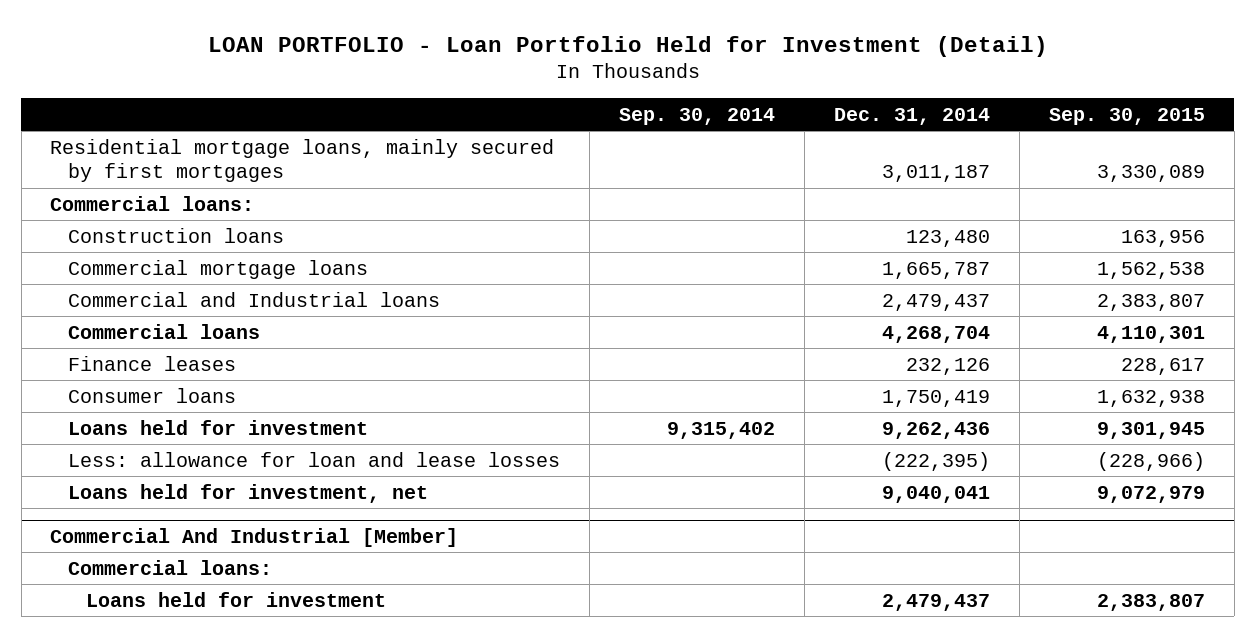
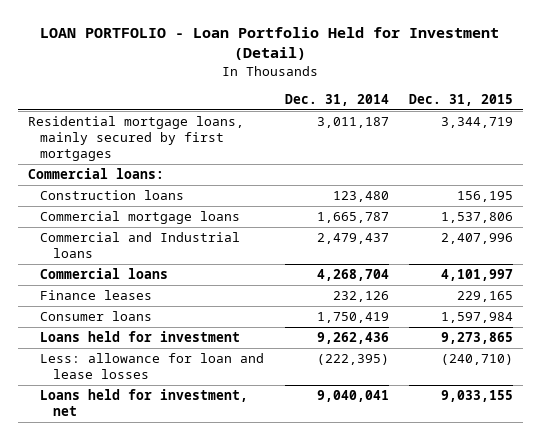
[619,107,776,125] Sep. 30, 2014 -> none
[1048,107,1205,125] Sep. 30, 2015 -> none
none -> [408,94,513,107] Dec. 31, 2015
[50,527,459,547] Commercial And Industrial [Member] -> none
[68,559,273,575] Commercial loans: -> none
[86,591,387,607] Loans held for investment -> none

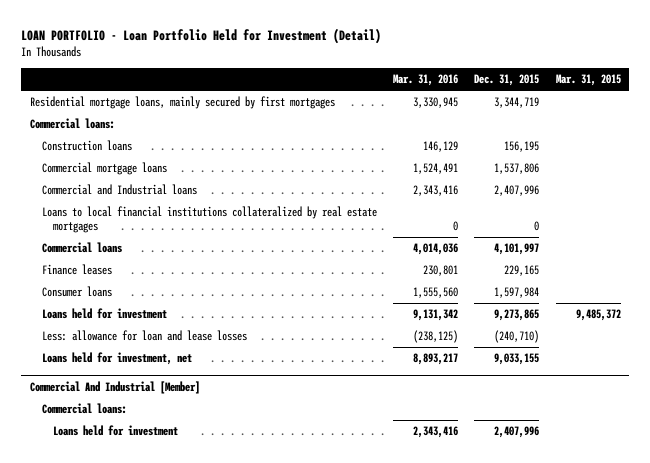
[284,94,389,107] Dec. 31, 2014 -> none
none -> [392,74,458,87] Mar. 31, 2016
none -> [555,74,621,87] Mar. 31, 2015
none -> [41,206,377,234] Loans to local financial institutions collateralized by real estate mortgages
none -> [29,381,200,395] Commercial And Industrial [Member]
none -> [41,403,127,415] Commercial loans:
none -> [53,425,179,437] Loans held for investment

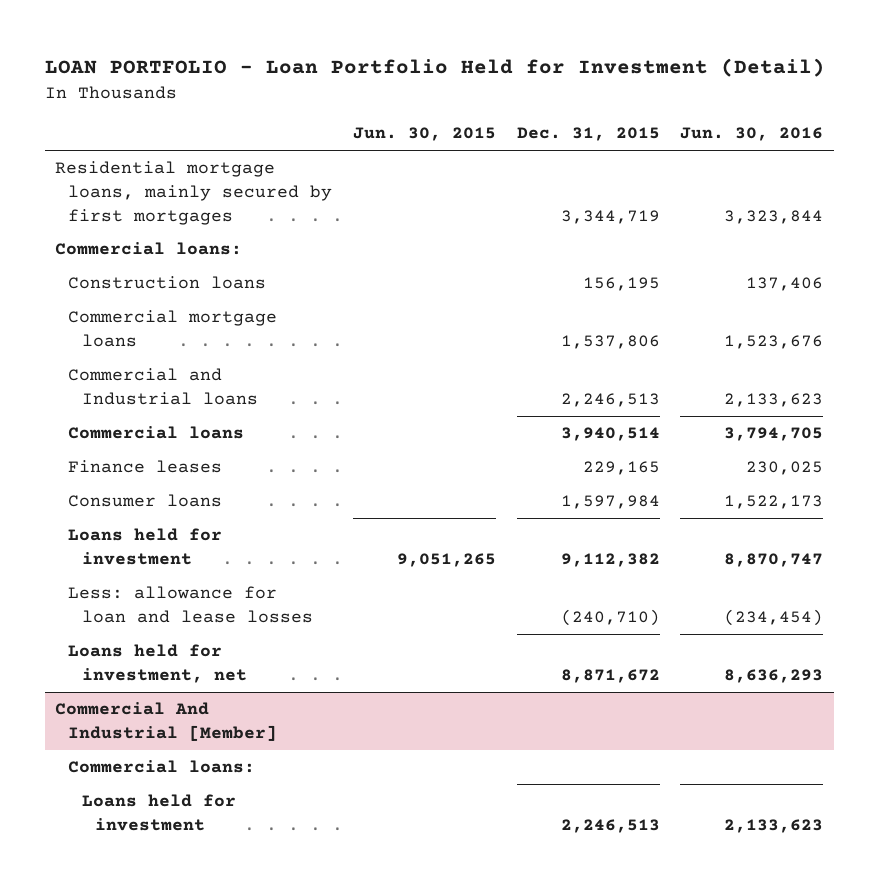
[392,74,458,87] Mar. 31, 2016 -> none
[555,74,621,87] Mar. 31, 2015 -> none
none -> [353,127,497,142] Jun. 30, 2015
none -> [680,127,824,142] Jun. 30, 2016
[41,206,377,234] Loans to local financial institutions collateralized by real estate mortgages -> none
[494,185,540,197] 2,407,996 -> [560,392,660,407] 2,246,513
[494,243,540,256] 4,101,997 -> [560,427,660,442] 3,940,514
[494,309,540,322] 9,273,865 -> [560,552,660,567] 9,112,382
[494,353,540,366] 9,033,155 -> [560,668,660,683] 8,871,672
[494,426,540,439] 2,407,996 -> [560,818,660,833] 2,246,513

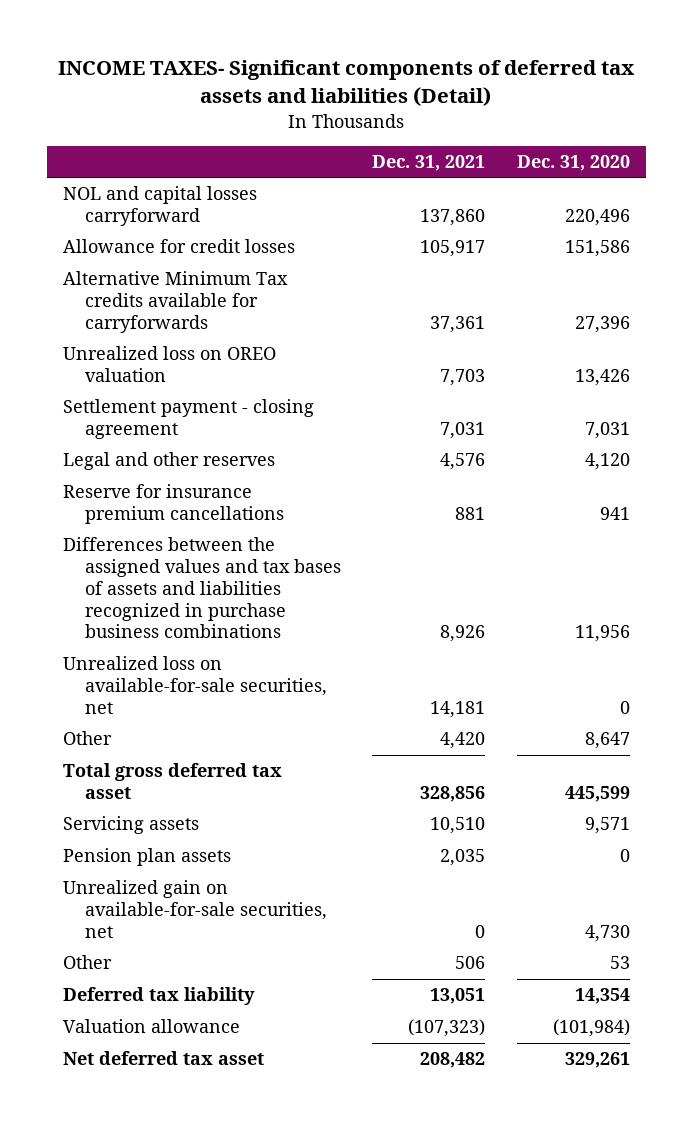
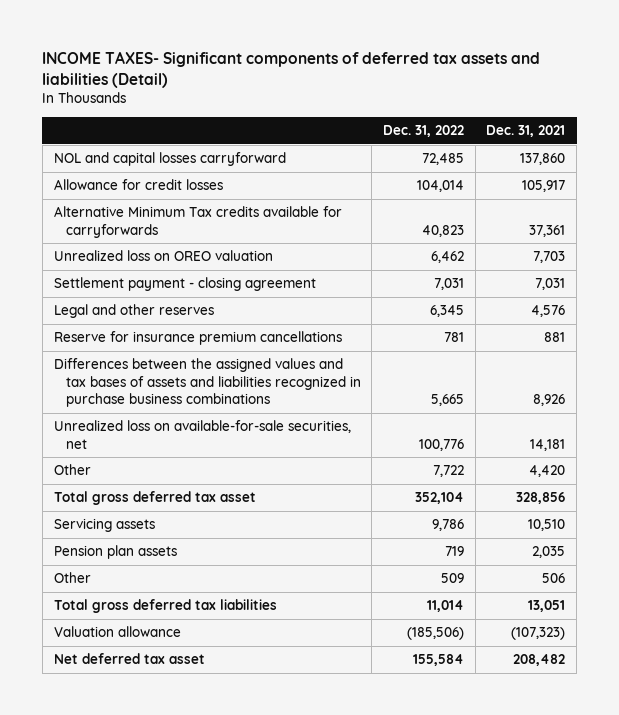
[516,154,630,171] Dec. 31, 2020 -> none
none -> [383,125,465,138] Dec. 31, 2022
[63,880,328,938] Unrealized gain on available-for-sale securities, net -> none
[63,987,256,1006] Deferred tax liability -> [53,599,277,614] Total gross deferred tax liabilities

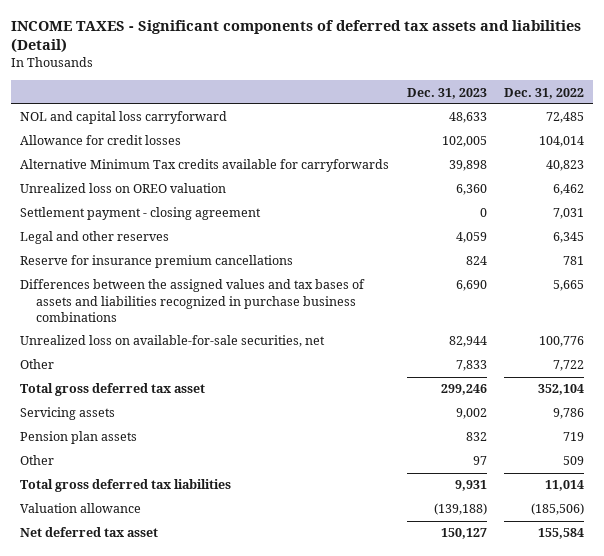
[42,50,541,88] INCOME TAXES- Significant components of deferred tax assets and liabilities (Detail) -> [11,19,582,54] INCOME TAXES - Significant components of deferred tax assets and liabilities (Detail)
[486,125,566,138] Dec. 31, 2021 -> none
none -> [406,87,487,99] Dec. 31, 2023
[53,152,286,167] NOL and capital losses carryforward -> [20,111,228,125] NOL and capital loss carryforward

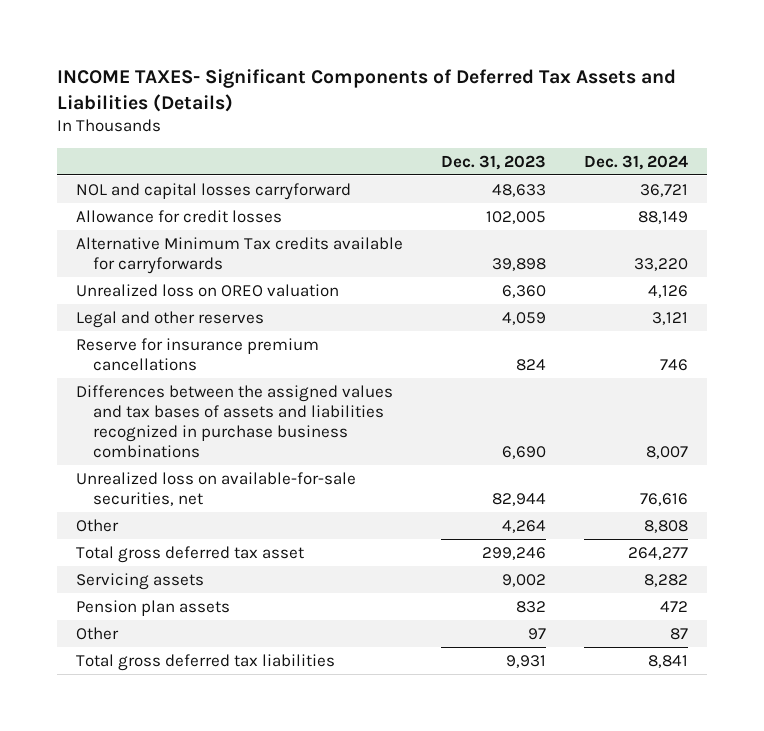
[11,19,582,54] INCOME TAXES - Significant components of deferred tax assets and liabilities (Detail) -> [56,68,676,112] INCOME TAXES- Significant Components of Deferred Tax Assets and Liabilities (Details)
[504,87,585,99] Dec. 31, 2022 -> none
none -> [583,154,688,170] Dec. 31, 2024
[20,111,228,125] NOL and capital loss carryforward -> [75,182,351,200] NOL and capital losses carryforward
[20,207,262,221] Settlement payment - closing agreement -> none
[455,360,487,372] 7,833 -> [501,519,546,533] 4,264
[20,503,142,514] Valuation allowance -> none
[20,527,159,538] Net deferred tax asset -> none

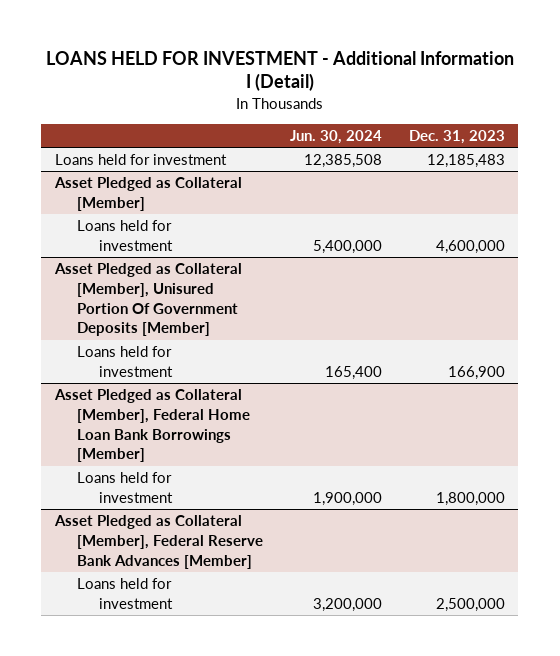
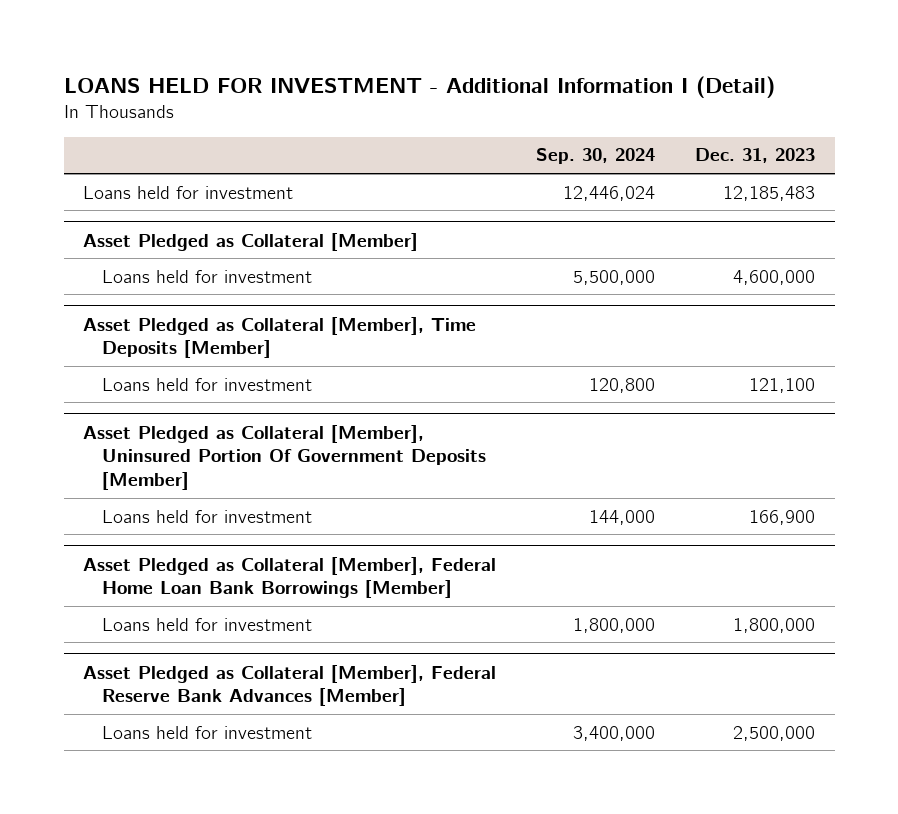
[289,130,382,145] Jun. 30, 2024 -> none
none -> [536,148,656,165] Sep. 30, 2024
none -> [83,316,477,359] Asset Pledged as Collateral [Member], Time Deposits [Member]
none -> [102,377,313,391] Loans held for investment
[53,263,242,337] Asset Pledged as Collateral [Member], Unisured Portion Of Government Deposits [Member] -> [83,424,487,491] Asset Pledged as Collateral [Member], Uninsured Portion Of Government Deposits [Member]

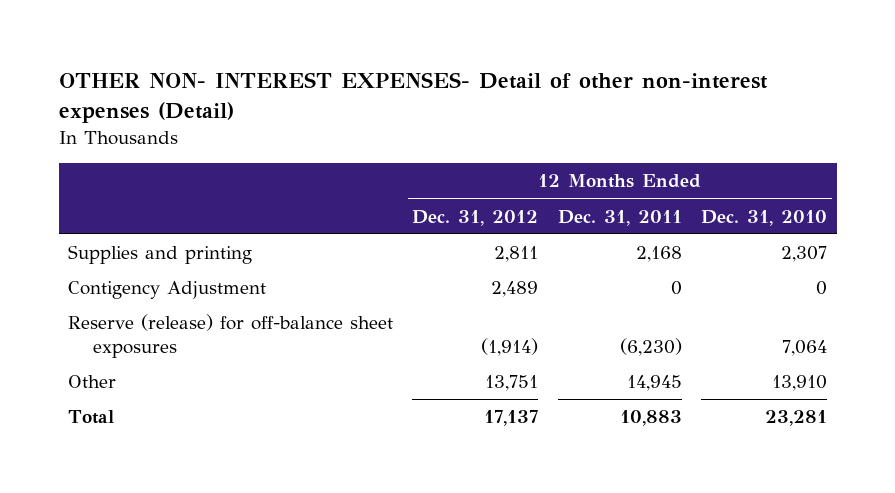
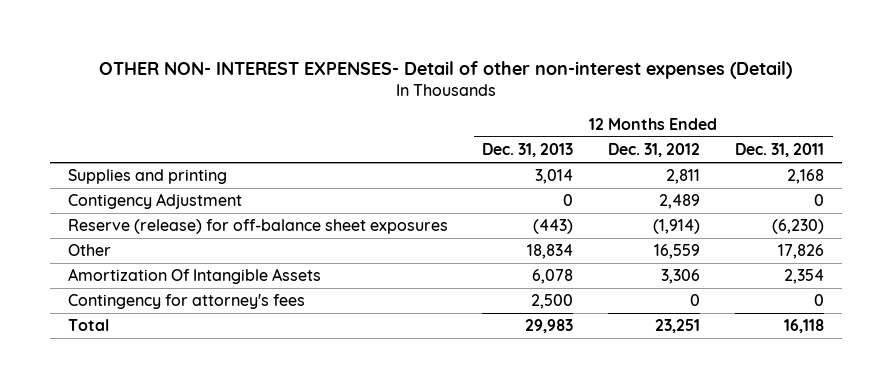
[700,209,827,226] Dec. 31, 2010 -> none
none -> [482,143,574,158] Dec. 31, 2013
[485,375,539,392] 13,751 -> [654,244,701,260] 16,559
[626,375,682,392] 14,945 -> [778,244,825,260] 17,826
none -> [67,268,321,285] Amortization Of Intangible Assets
none -> [67,294,305,310] Contingency for attorney's fees
[484,410,539,427] 17,137 -> [655,319,701,334] 23,251
[619,410,682,427] 10,883 -> [784,319,825,334] 16,118

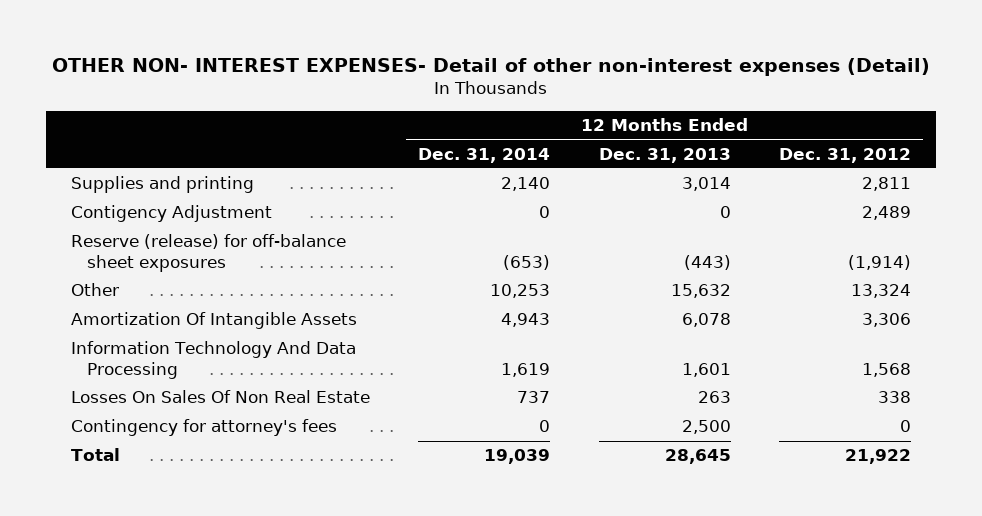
[735,143,825,158] Dec. 31, 2011 -> none
none -> [418,147,551,163] Dec. 31, 2014
[527,244,574,260] 18,834 -> [670,284,731,299] 15,632
[654,244,701,260] 16,559 -> [851,284,912,299] 13,324
none -> [70,341,356,380] Information Technology And Data Processing
none -> [70,390,370,404] Losses On Sales Of Non Real Estate
[525,319,574,334] 29,983 -> [664,449,731,465] 28,645
[655,319,701,334] 23,251 -> [845,449,912,465] 21,922

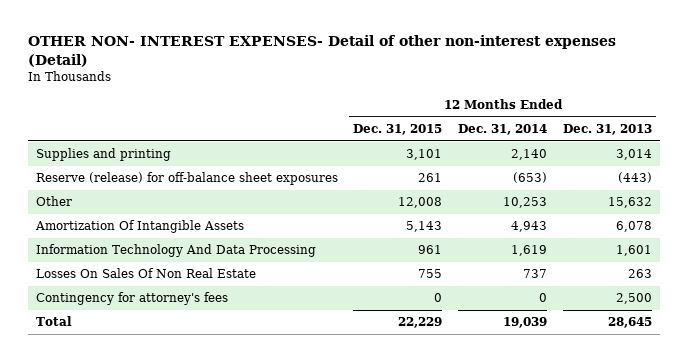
[779,147,912,163] Dec. 31, 2012 -> none
none -> [353,124,443,136] Dec. 31, 2015
[70,205,272,223] Contigency Adjustment -> none

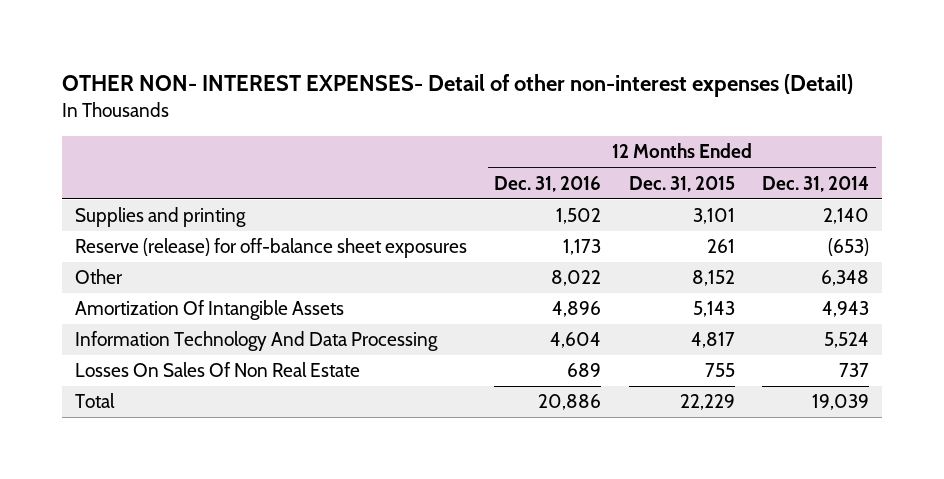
[563,124,653,136] Dec. 31, 2013 -> none
none -> [494,175,602,192] Dec. 31, 2016
[398,197,443,209] 12,008 -> [691,270,735,287] 8,152
[503,197,548,209] 10,253 -> [820,270,869,287] 6,348
[418,245,443,255] 961 -> [690,332,735,349] 4,817
[511,245,548,257] 1,619 -> [823,332,869,349] 5,524
[35,292,228,306] Contingency for attorney's fees -> none

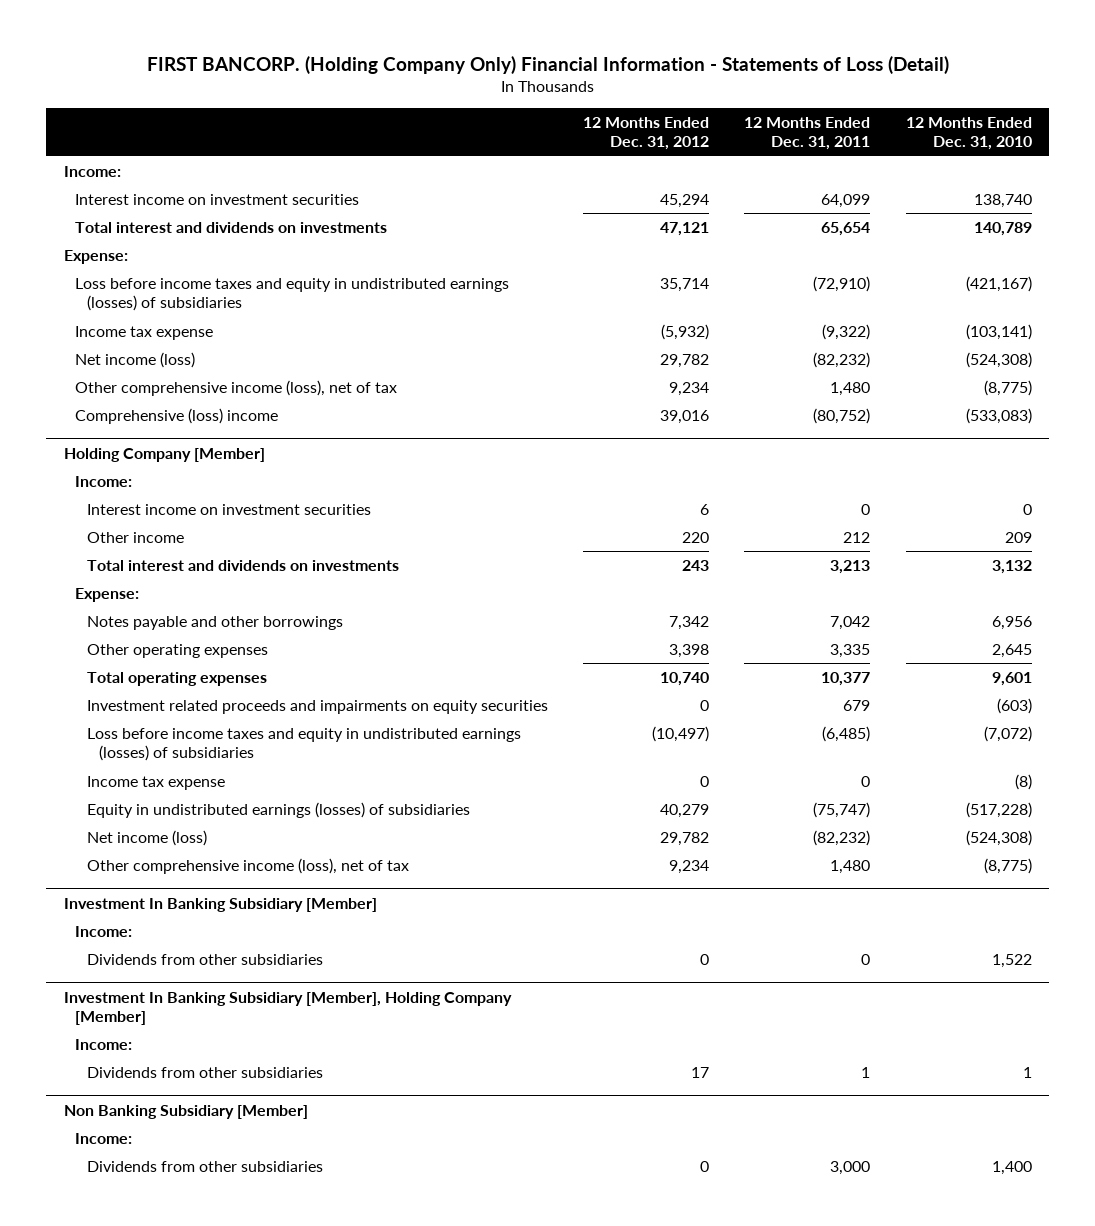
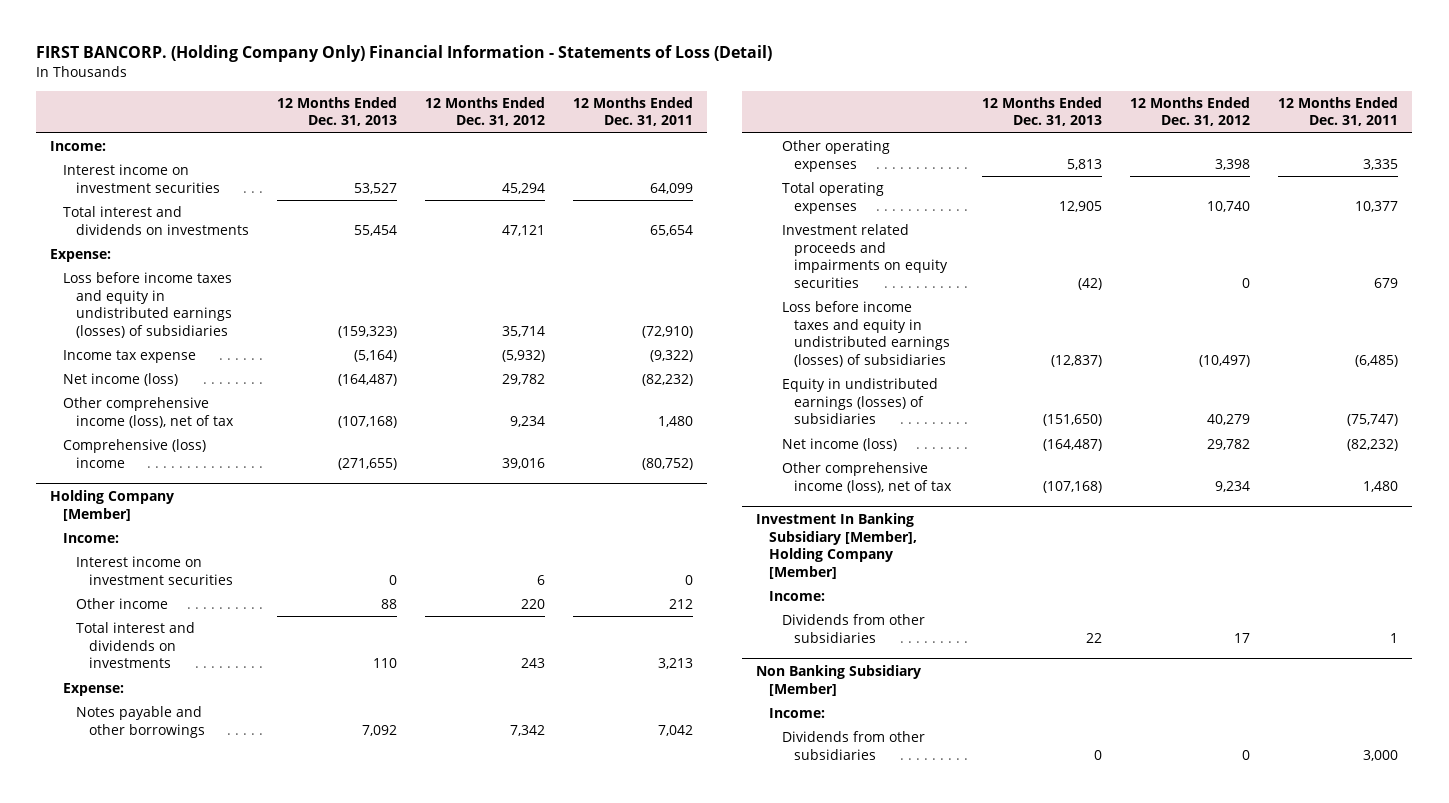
[905,117,1032,151] 12 Months Ended Dec. 31, 2010 -> none
none -> [277,96,398,127] 12 Months Ended Dec. 31, 2013
[87,775,226,790] Income tax expense -> none
[63,897,377,912] Investment In Banking Subsidiary [Member] -> none
[75,925,133,937] Income: -> none
[87,953,324,965] Dividends from other subsidiaries -> none

